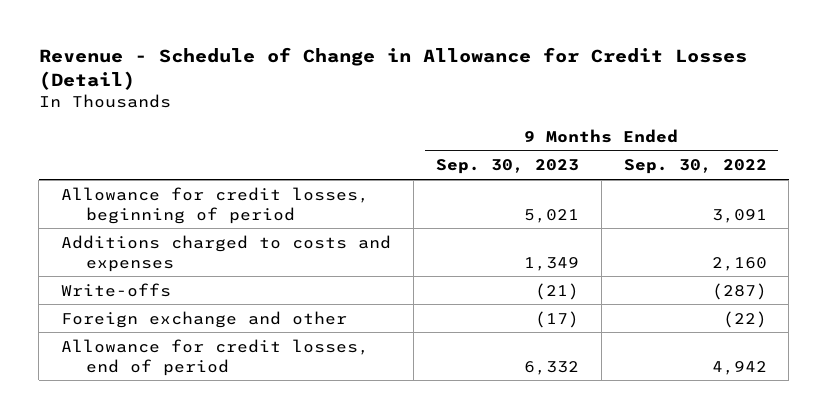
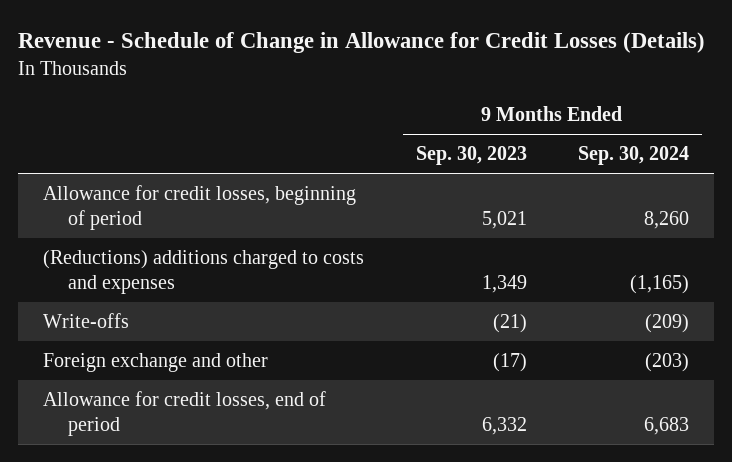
[38,47,747,91] Revenue - Schedule of Change in Allowance for Credit Losses (Detail) -> [17,32,705,54] Revenue - Schedule of Change in Allowance for Credit Losses (Details)
[623,159,767,175] Sep. 30, 2022 -> none
none -> [577,146,689,166] Sep. 30, 2024
[60,234,391,272] Additions charged to costs and expenses -> [43,250,365,294] (Reductions) additions charged to costs and expenses

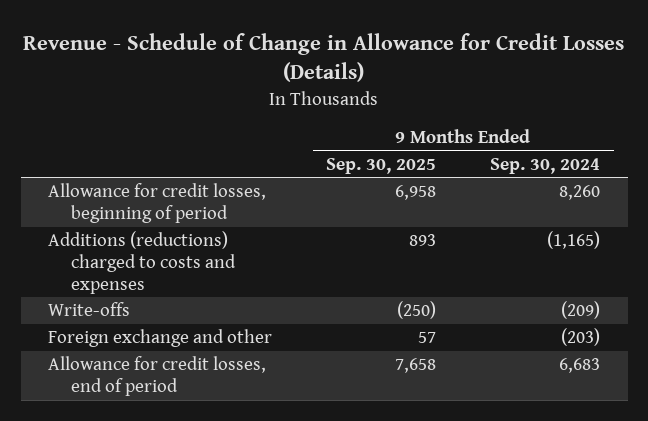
[415,146,527,166] Sep. 30, 2023 -> none
none -> [326,157,437,174] Sep. 30, 2025
[43,250,365,294] (Reductions) additions charged to costs and expenses -> [47,231,237,294] Additions (reductions) charged to costs and expenses

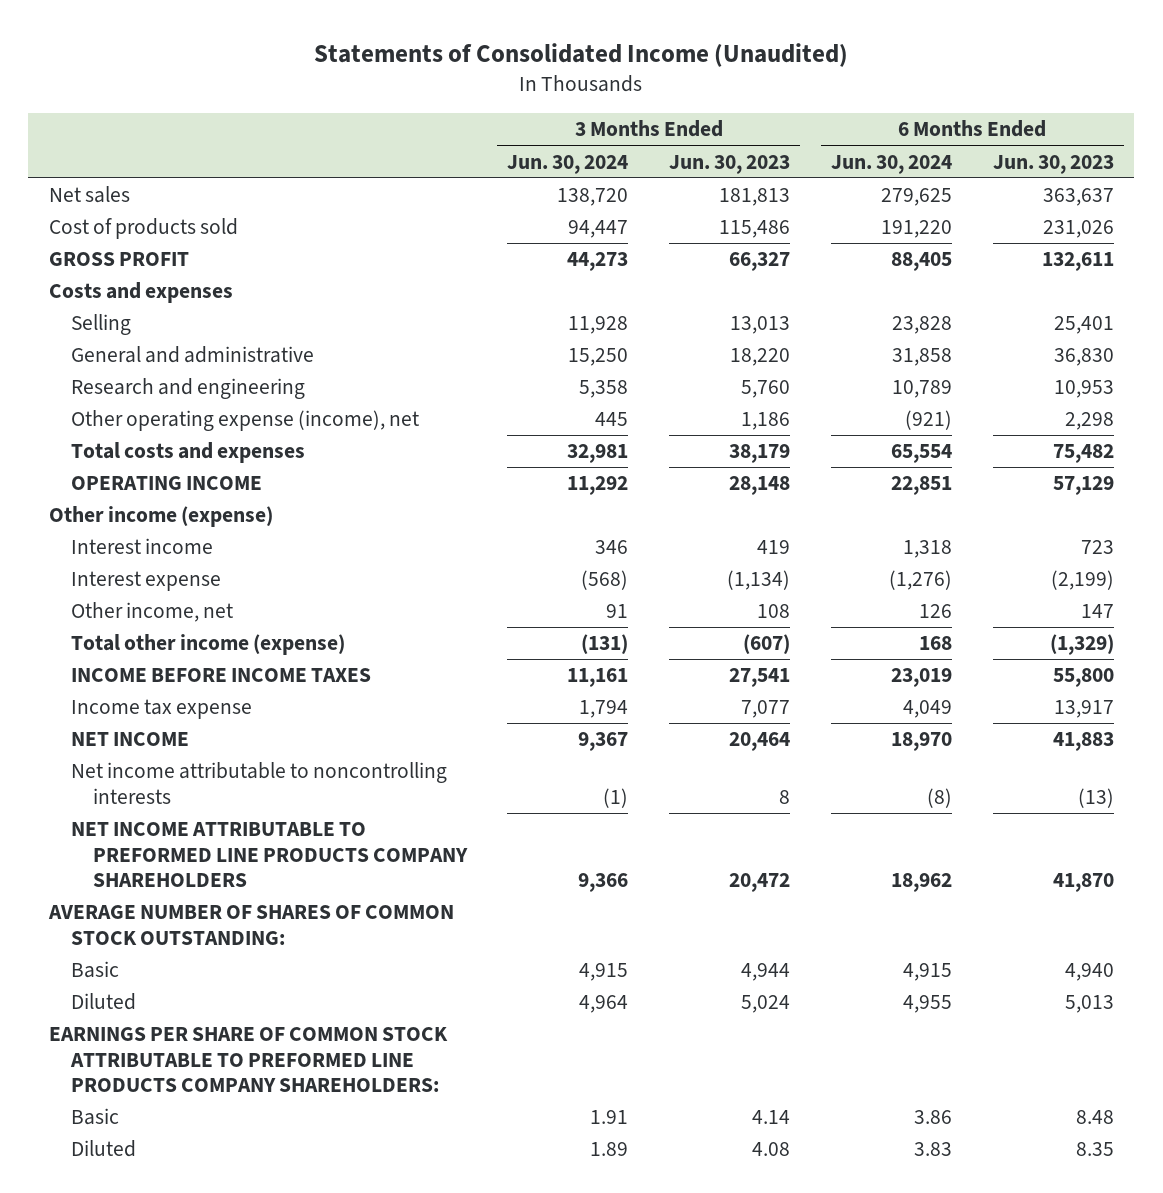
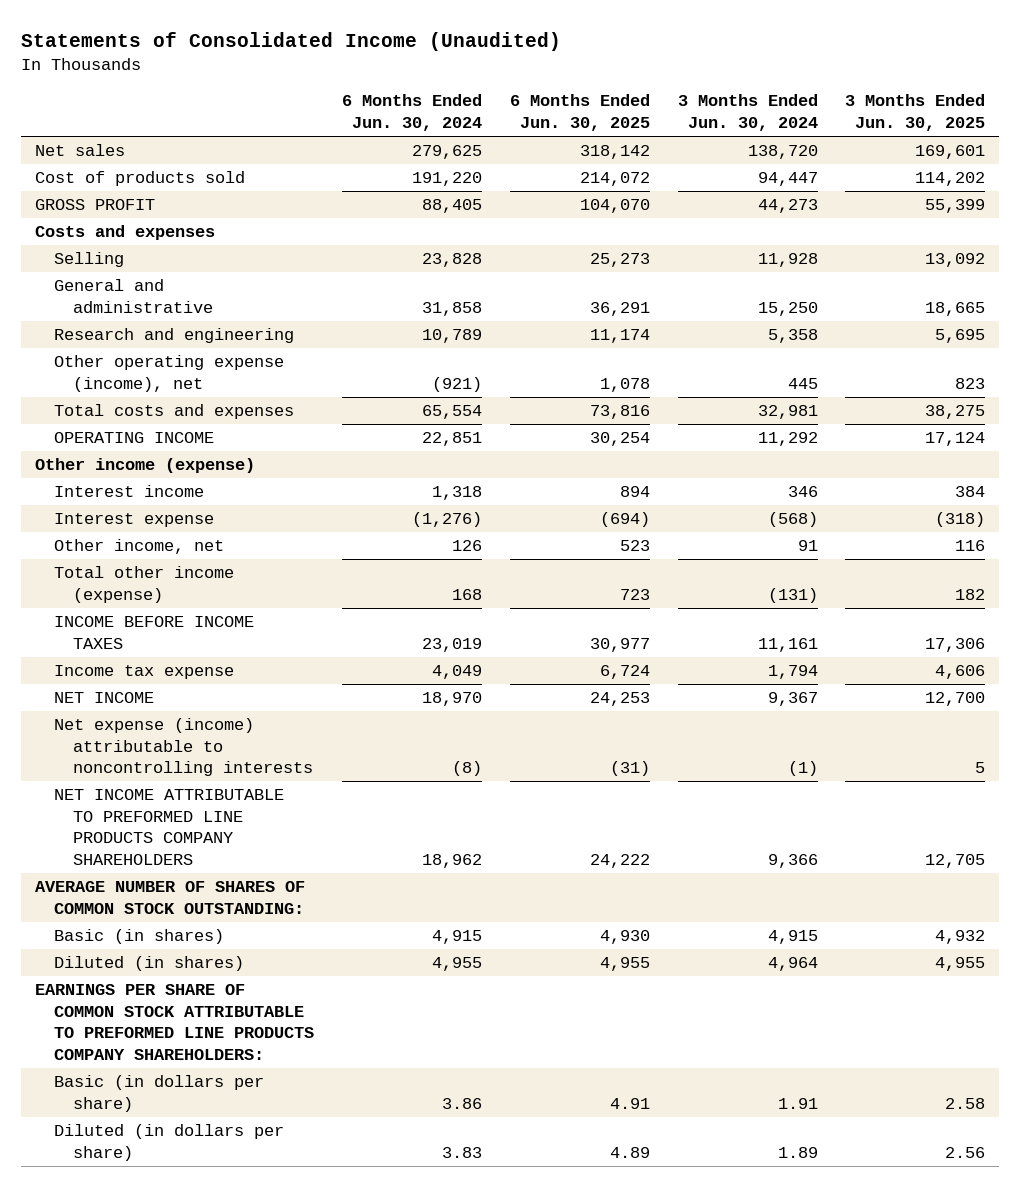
[669,154,791,174] Jun. 30, 2023 -> none
[992,154,1114,174] Jun. 30, 2023 -> none
none -> [509,94,650,132] 6 Months Ended Jun. 30, 2025
none -> [845,94,986,132] 3 Months Ended Jun. 30, 2025
[70,762,447,804] Net income attributable to noncontrolling interests -> [54,718,313,777] Net expense (income) attributable to noncontrolling interests
[70,961,119,979] Basic -> [54,929,225,945] Basic (in shares)
[70,993,136,1011] Diluted -> [54,956,245,972] Diluted (in shares)
[70,1108,119,1126] Basic -> [54,1075,265,1112] Basic (in dollars per share)
[70,1140,136,1158] Diluted -> [54,1124,285,1161] Diluted (in dollars per share)

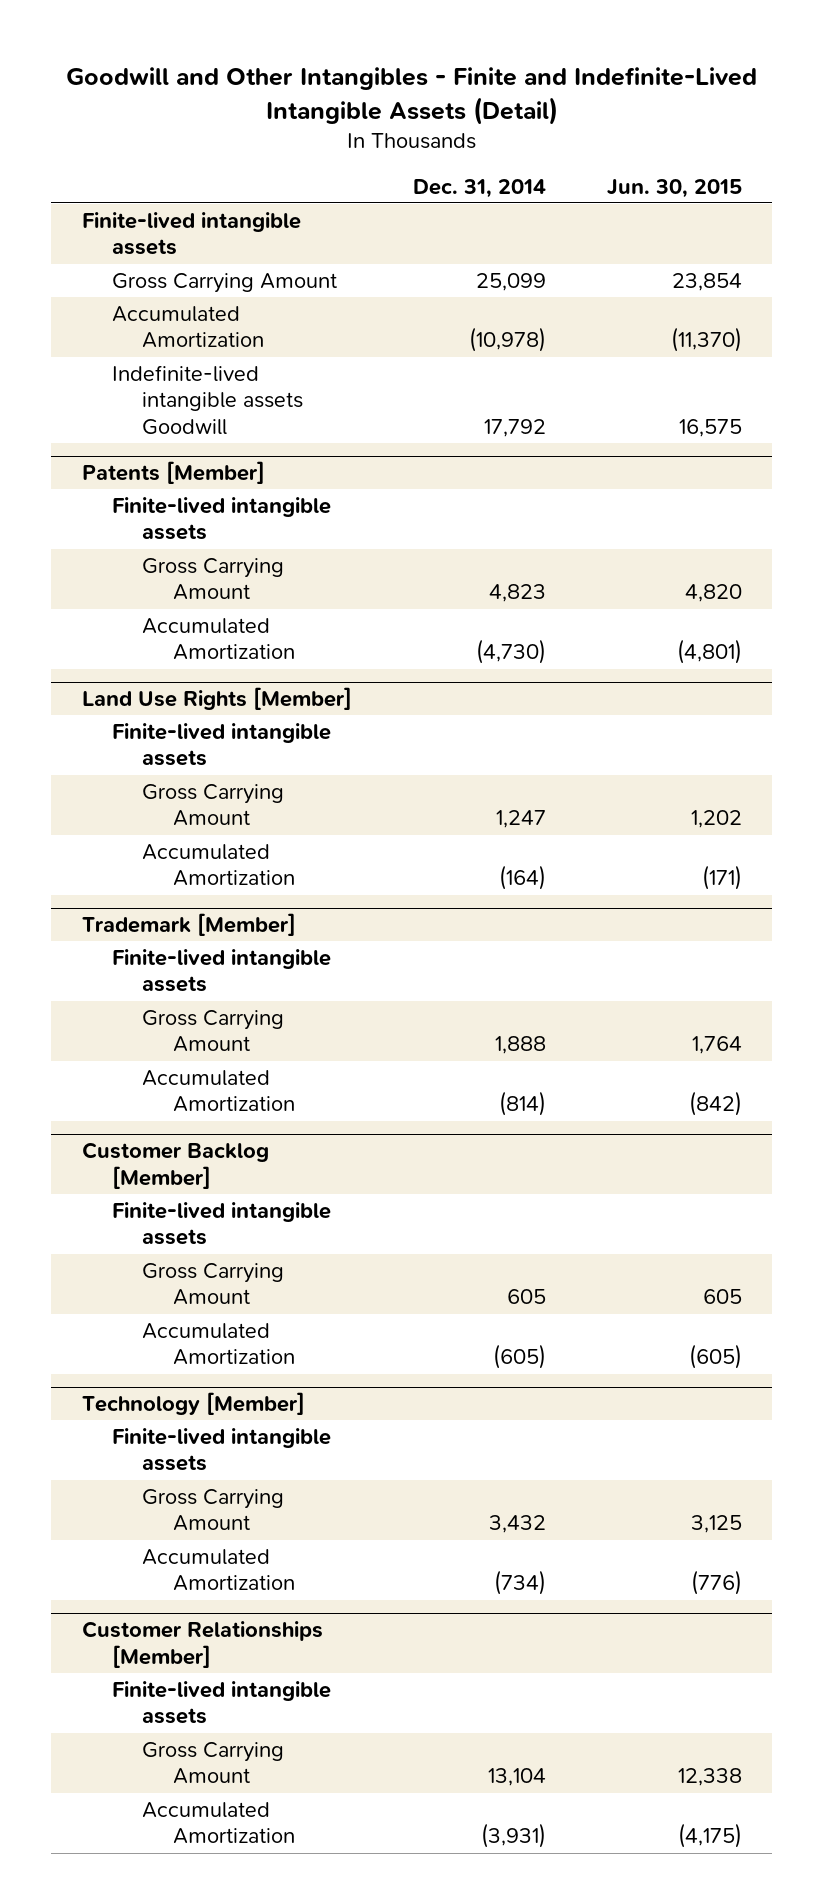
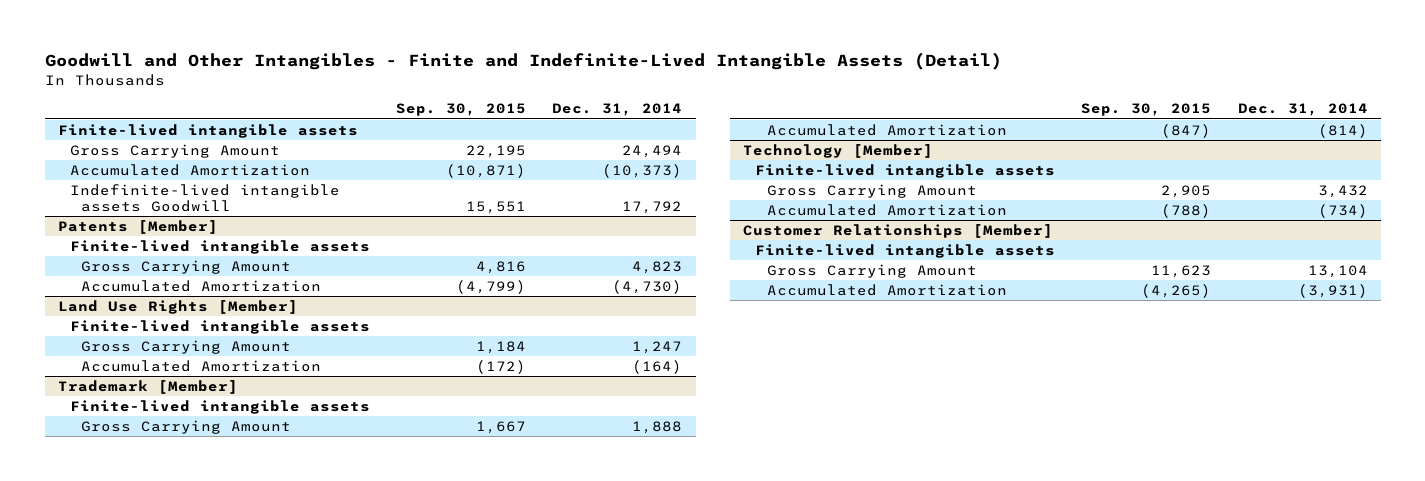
[606,178,742,198] Jun. 30, 2015 -> none
none -> [396,103,527,117] Sep. 30, 2015
[475,272,546,291] 25,099 -> [622,145,683,159] 24,494
[468,327,546,353] (10,978) -> [602,164,683,179] (10,373)
[81,1142,269,1189] Customer Backlog [Member] -> none
[111,1201,331,1246] Finite-lived intangible assets -> none
[142,1262,285,1306] Gross Carrying Amount -> none
[142,1322,295,1366] Accumulated Amortization -> none

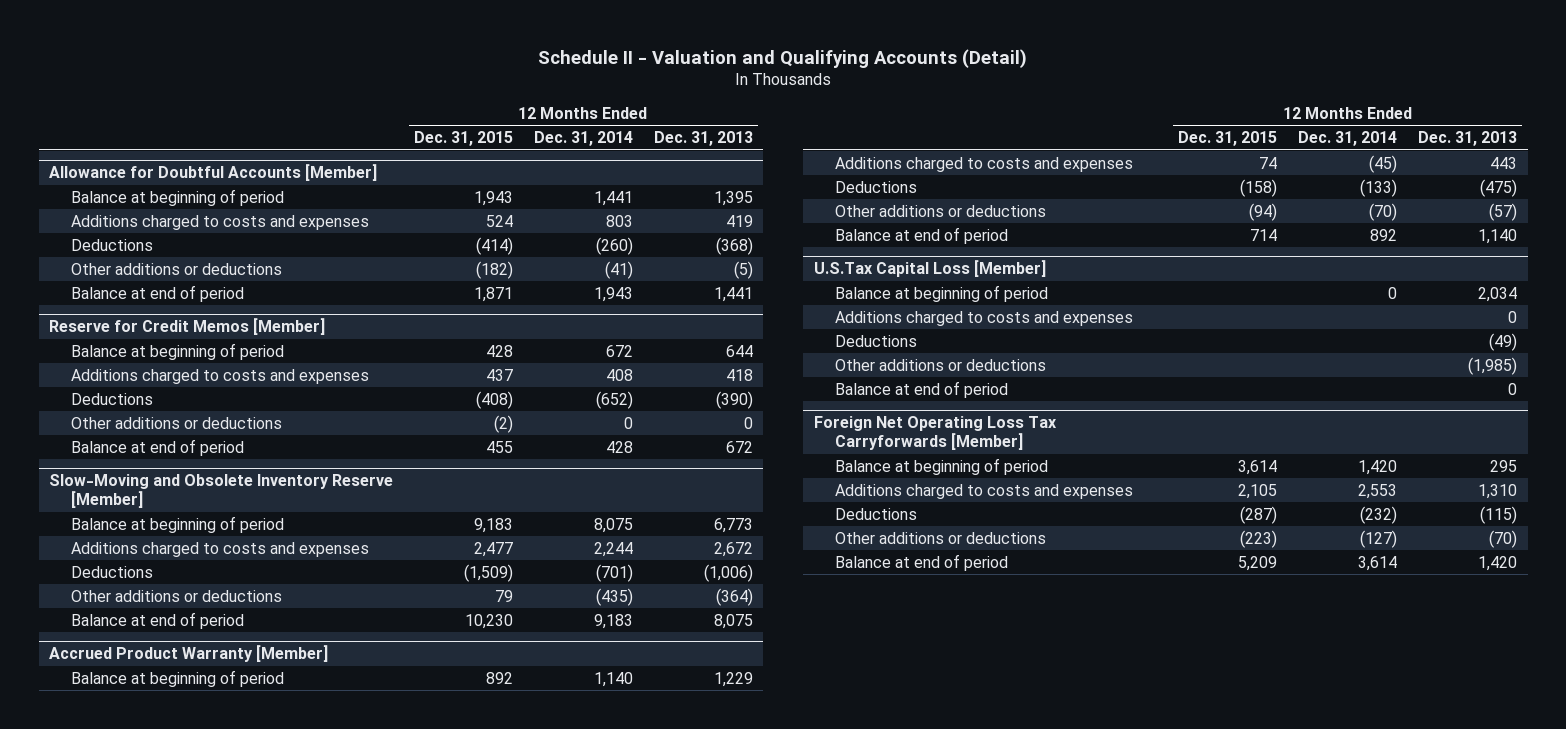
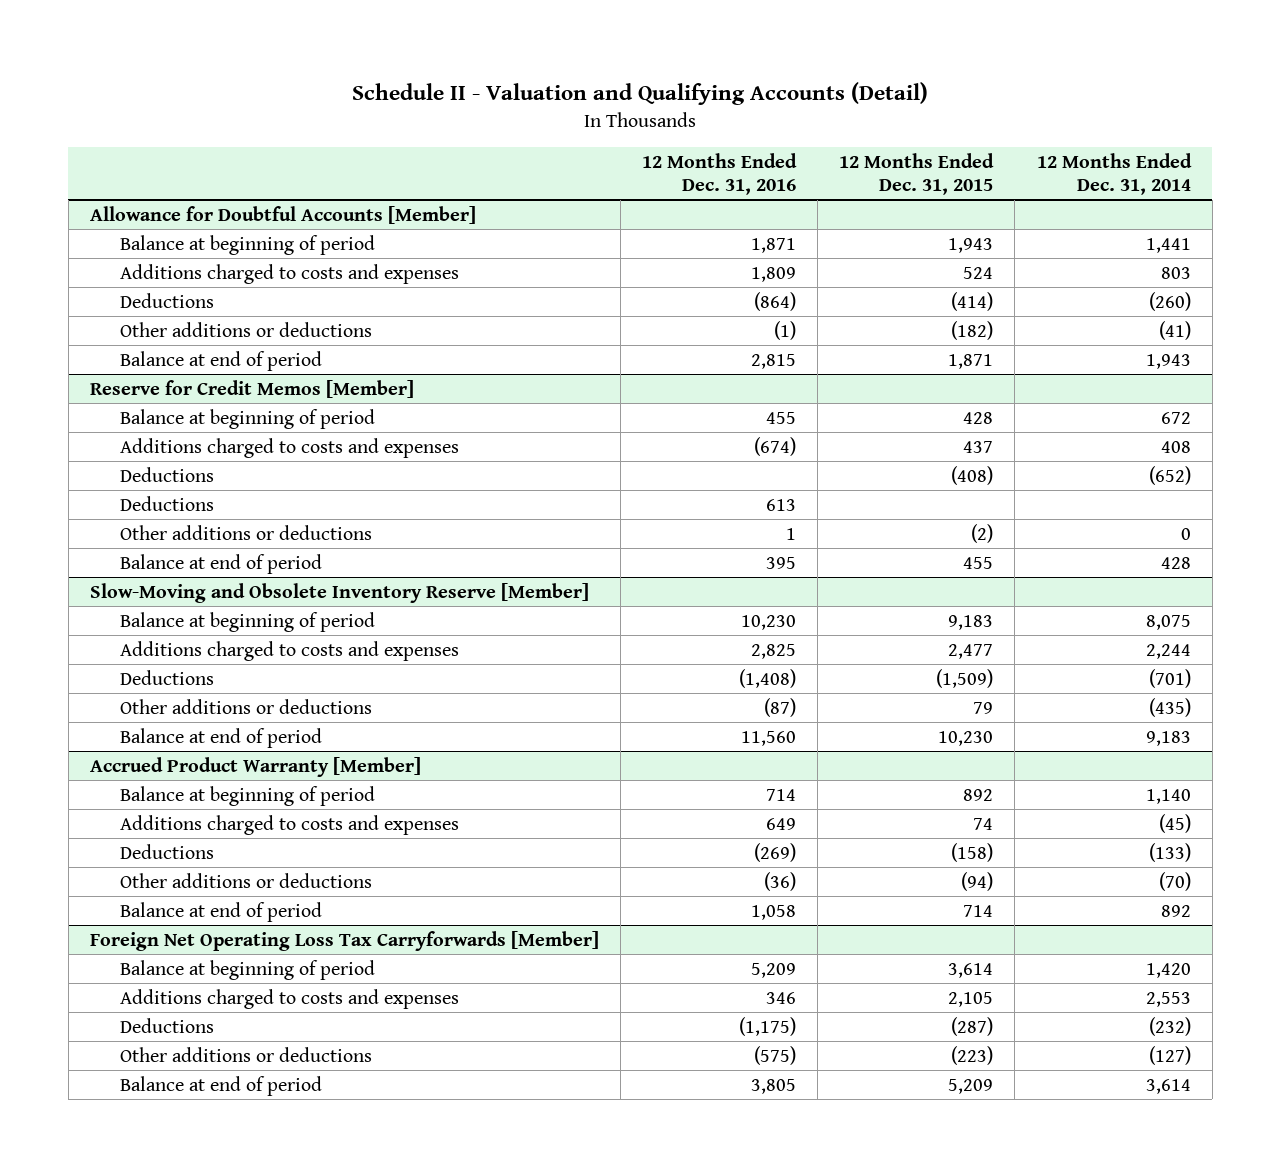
[653,131,753,147] Dec. 31, 2013 -> none
none -> [642,152,798,196] 12 Months Ended Dec. 31, 2016
none -> [119,495,214,511] Deductions
[813,260,1046,278] U.S.Tax Capital Loss [Member] -> none
[835,284,1049,302] Balance at beginning of period -> none
[835,310,1134,326] Additions charged to costs and expenses -> none
[835,334,918,347] Deductions -> none
[835,358,1047,371] Other additions or deductions -> none
[835,380,1009,398] Balance at end of period -> none

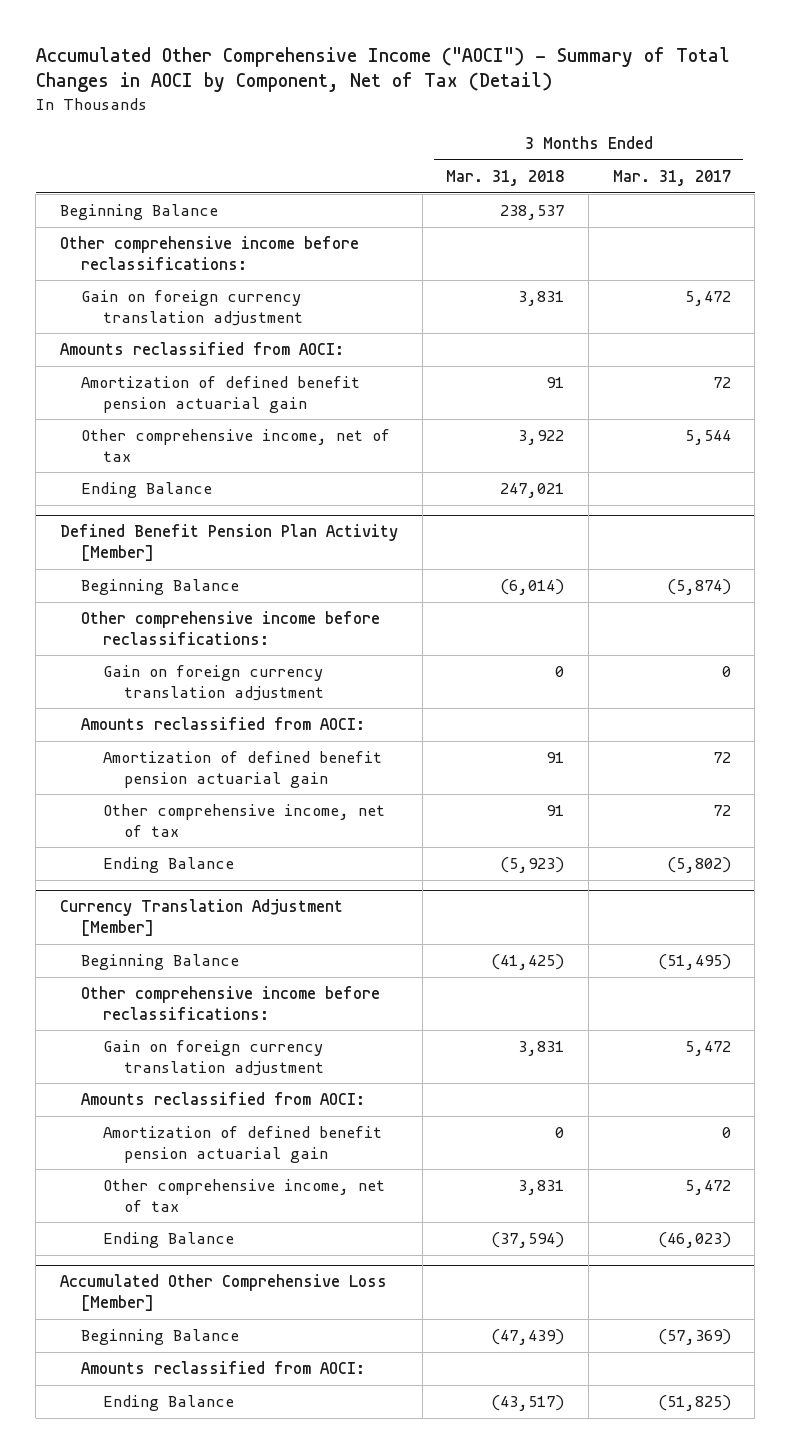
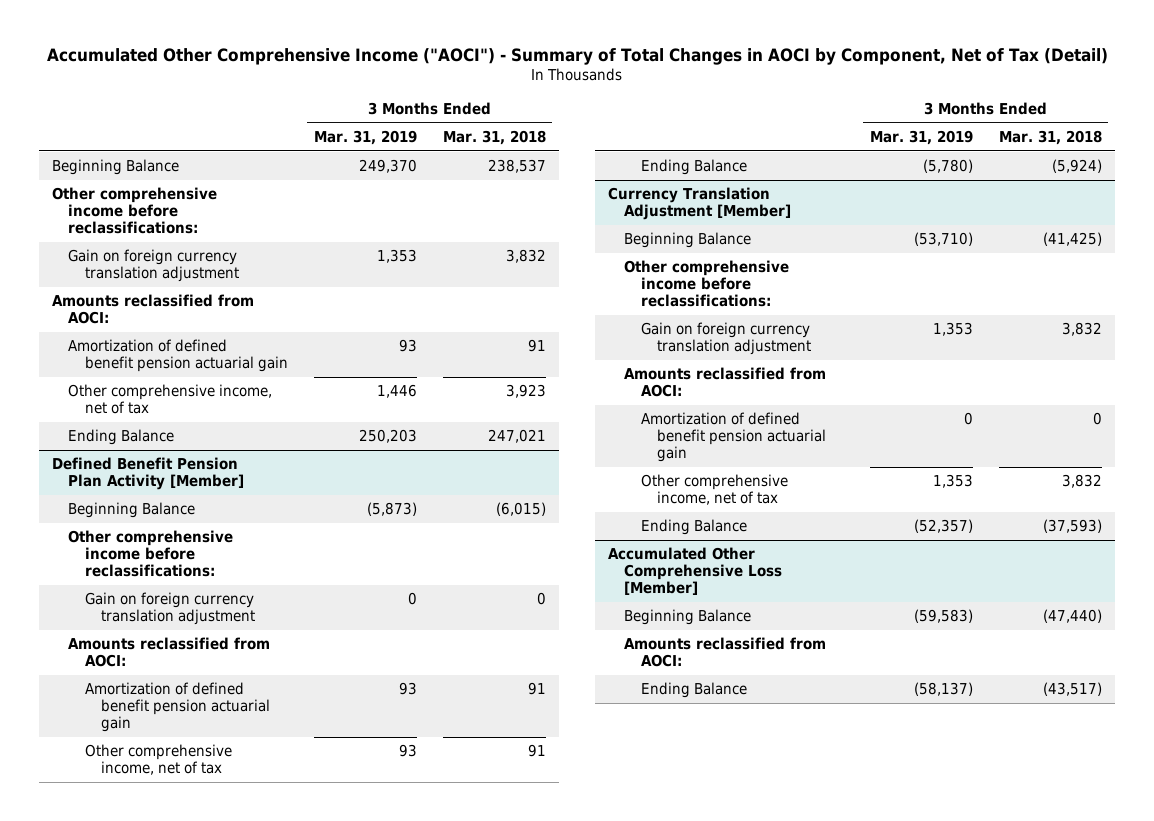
[612,170,731,187] Mar. 31, 2017 -> none
none -> [313,129,417,145] Mar. 31, 2019
[518,291,565,307] 3,831 -> [505,249,546,264] 3,832
[518,430,565,446] 3,922 -> [505,384,546,399] 3,923
[500,579,565,596] (6,014) -> [495,502,546,517] (6,015)
[500,857,565,874] (5,923) -> [1051,159,1102,174] (5,924)
[518,1041,565,1057] 3,831 -> [1061,322,1102,337] 3,832
[518,1180,565,1196] 3,831 -> [1061,474,1102,489] 3,832
[491,1232,565,1249] (37,594) -> [1042,519,1102,534] (37,593)
[491,1329,565,1346] (47,439) -> [1042,609,1102,624] (47,440)

